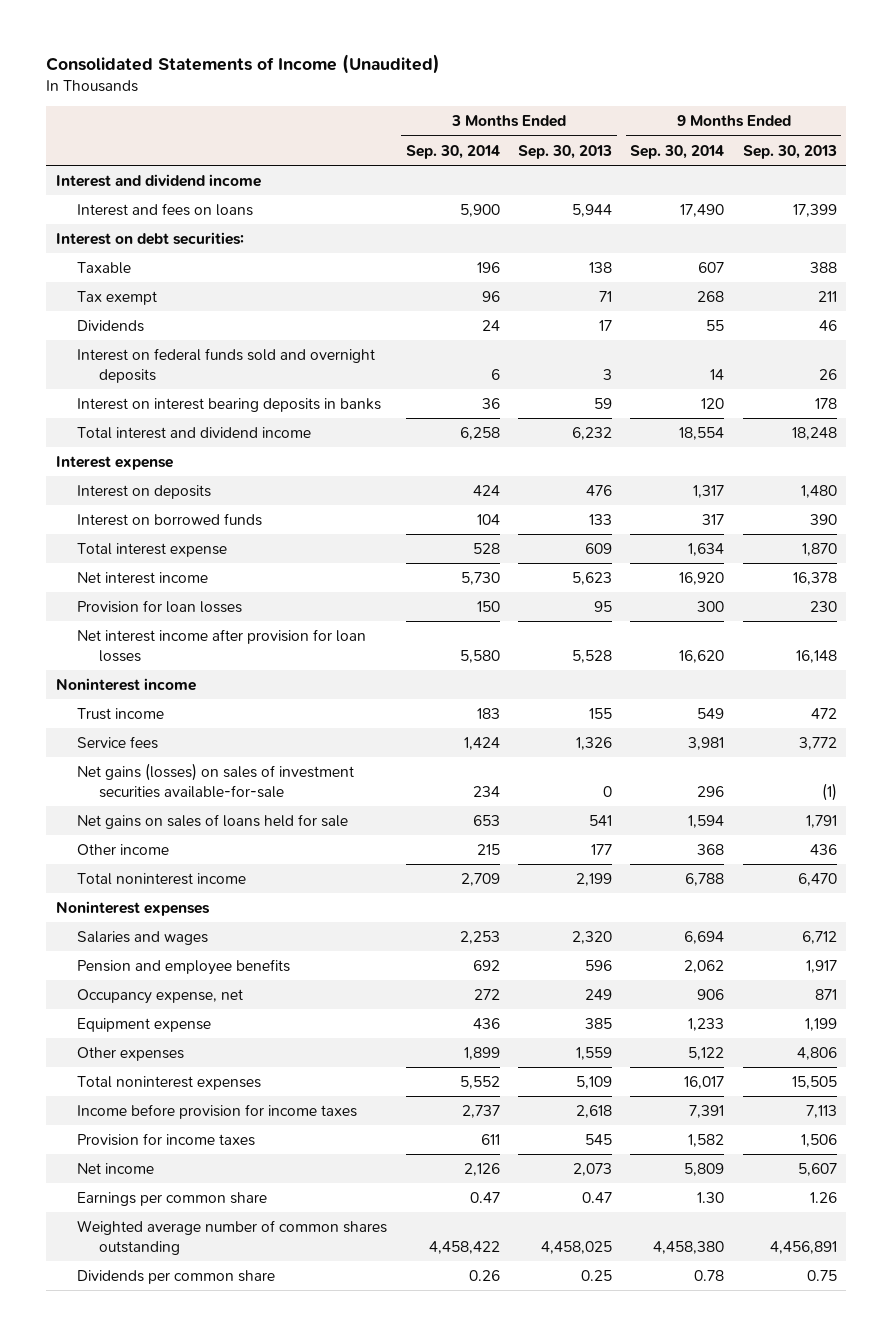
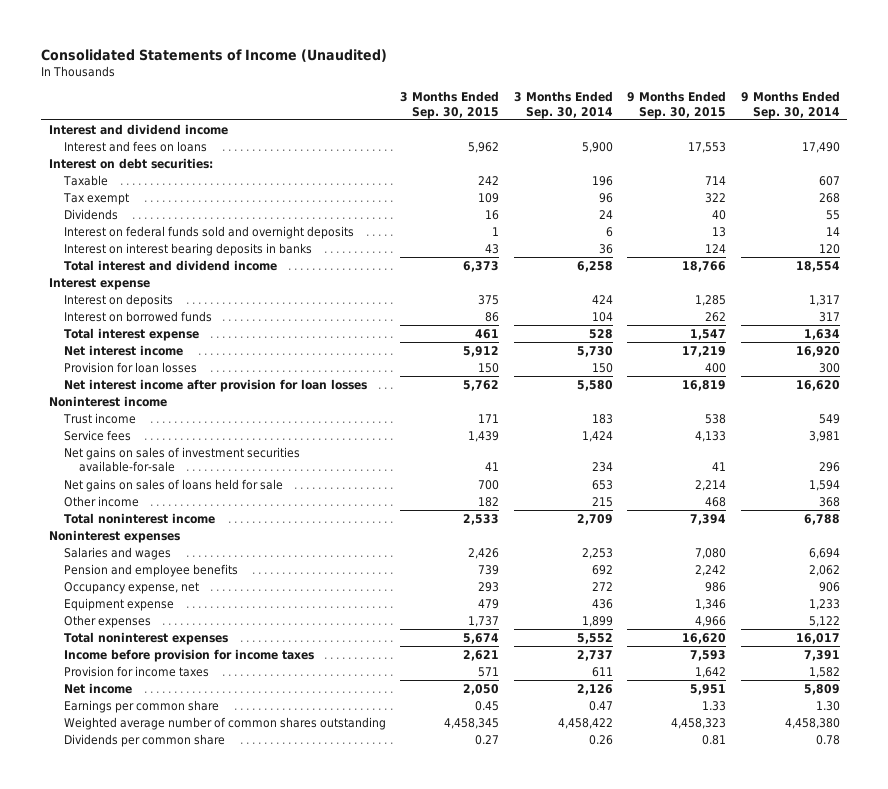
[517,144,612,159] Sep. 30, 2013 -> none
[742,144,837,159] Sep. 30, 2013 -> none
none -> [400,91,500,119] 3 Months Ended Sep. 30, 2015
none -> [627,91,727,119] 9 Months Ended Sep. 30, 2015
[77,762,355,798] Net gains (losses) on sales of investment securities available-for-sale -> [63,447,300,473] Net gains on sales of investment securities available-for-sale

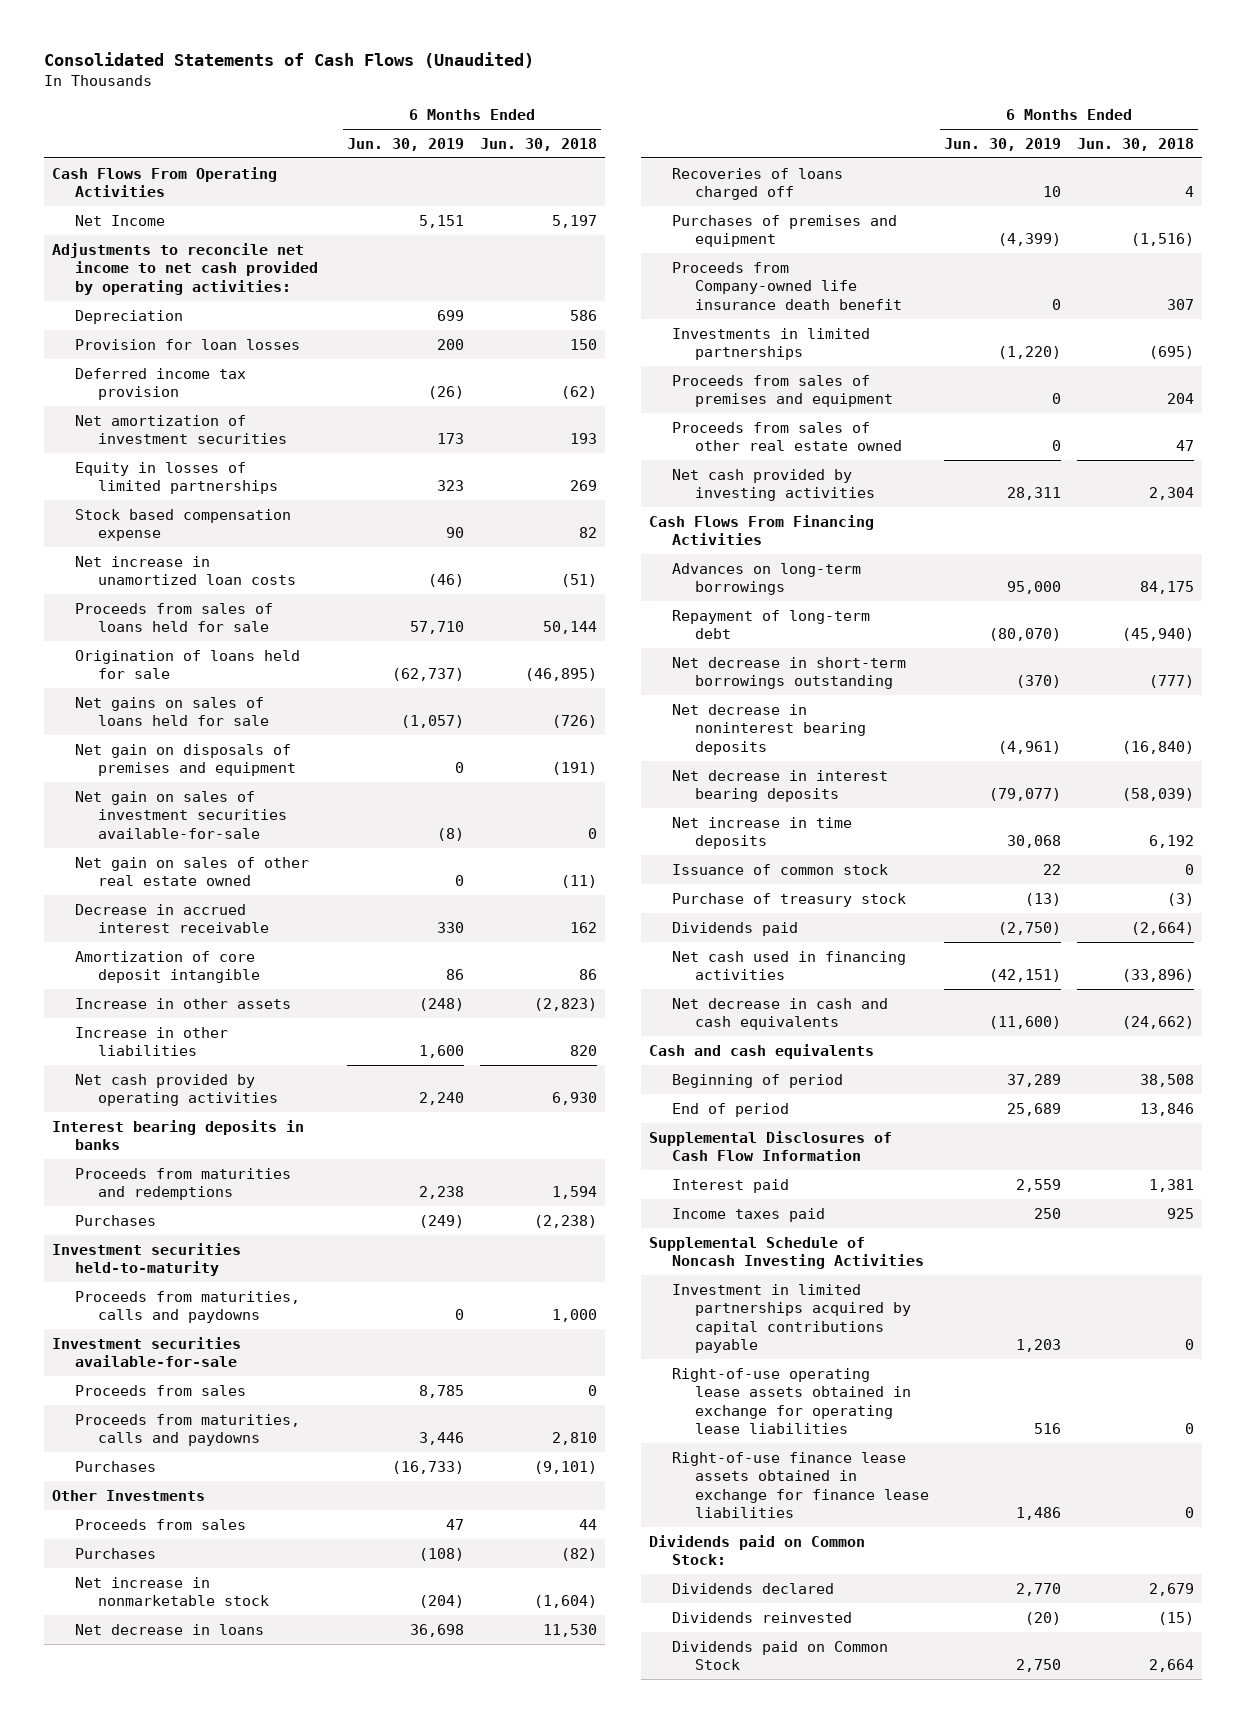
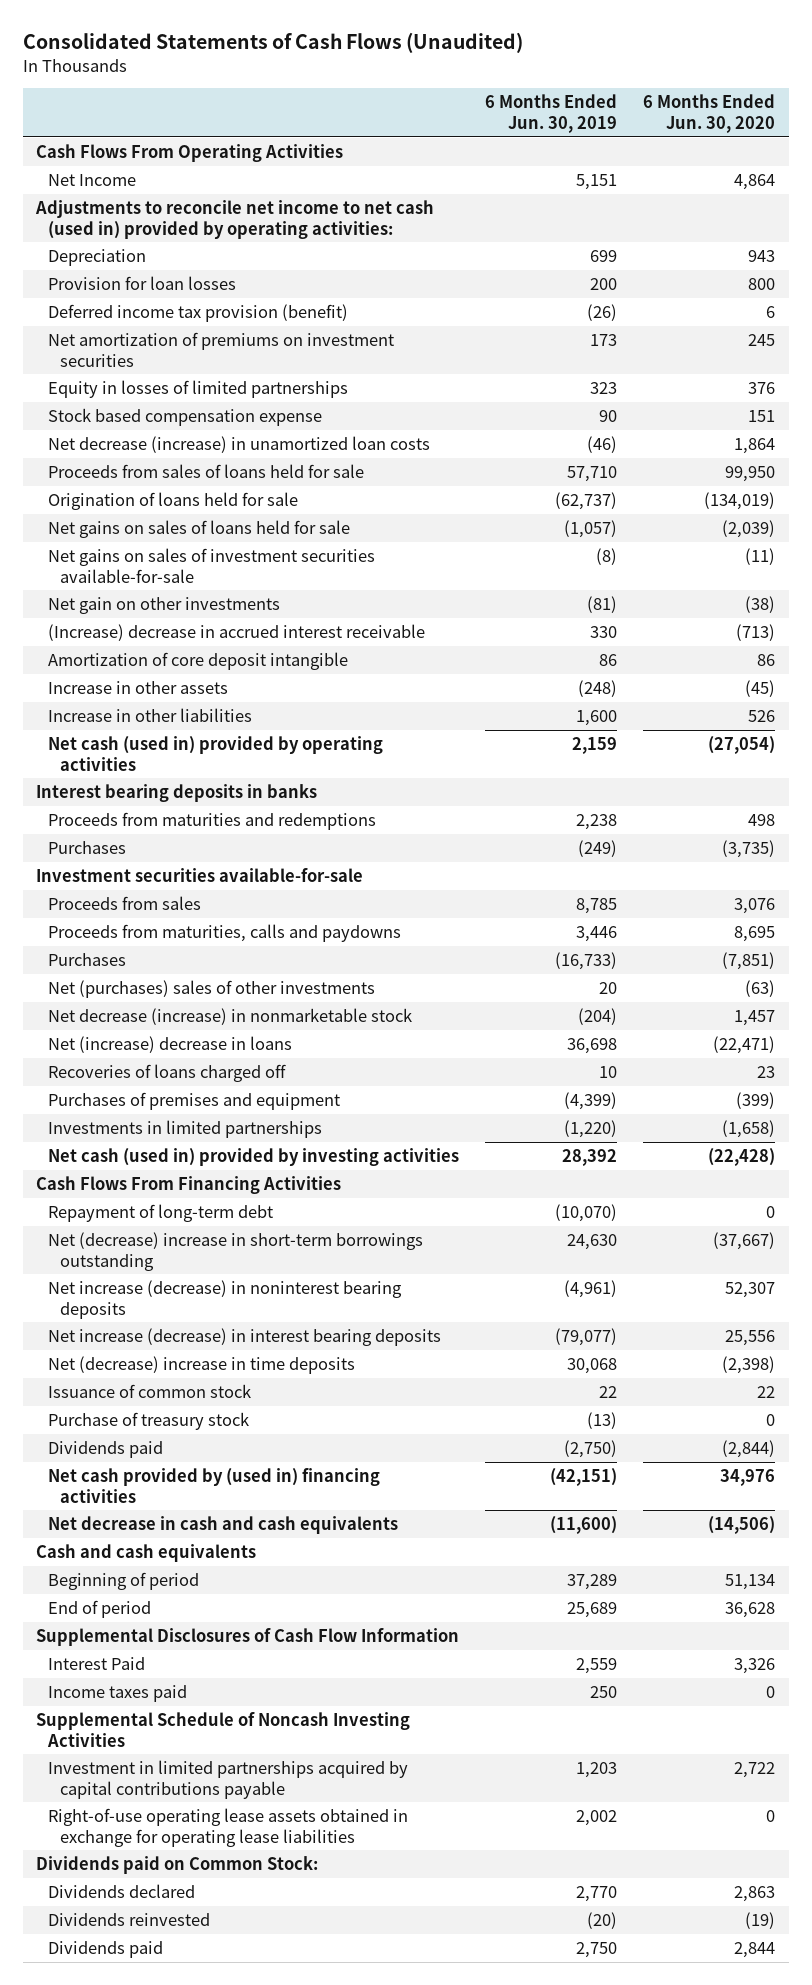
[479,137,597,151] Jun. 30, 2018 -> none
none -> [643,94,776,134] 6 Months Ended Jun. 30, 2020
[51,242,318,295] Adjustments to reconcile net income to net cash provided by operating activities: -> [35,199,435,239] Adjustments to reconcile net income to net cash (used in) provided by operating activities:
[74,367,246,401] Deferred income tax provision -> [48,303,349,322] Deferred income tax provision (benefit)
[74,414,287,445] Net amortization of investment securities -> [48,331,395,367] Net amortization of premiums on investment securities
[74,555,296,586] Net increase in unamortized loan costs -> [48,435,431,453] Net decrease (increase) in unamortized loan costs
[74,743,296,777] Net gain on disposals of premises and equipment -> none
[74,856,309,887] Net gain on sales of other real estate owned -> none
[74,790,287,839] Net gain on sales of investment securities available-for-sale -> [48,547,376,583] Net gains on sales of investment securities available-for-sale
none -> [48,596,281,614] Net gain on other investments
[74,903,269,934] Decrease in accrued interest receivable -> [48,623,426,641] (Increase) decrease in accrued interest receivable
[74,1073,278,1107] Net cash provided by operating activities -> [48,735,384,771] Net cash (used in) provided by operating activities
[419,1092,465,1106] 2,240 -> [572,736,618,754] 2,159
[51,1242,241,1277] Investment securities held-to-maturity -> none
[74,1290,300,1324] Proceeds from maturities, calls and paydowns -> none
[51,1489,205,1501] Other Investments -> none
[74,1518,246,1530] Proceeds from sales -> none
[74,1547,156,1559] Purchases -> none
none -> [48,979,376,998] Net (purchases) sales of other investments
[74,1576,269,1607] Net increase in nonmarketable stock -> [48,1007,413,1025] Net decrease (increase) in nonmarketable stock
[74,1623,264,1635] Net decrease in loans -> [48,1035,293,1053] Net (increase) decrease in loans
[671,261,902,310] Proceeds from Company-owned life insurance death benefit -> none
[671,374,893,408] Proceeds from sales of premises and equipment -> none
[671,421,902,452] Proceeds from sales of other real estate owned -> none
[671,468,875,502] Net cash provided by investing activities -> [48,1147,460,1166] Net cash (used in) provided by investing activities
[1007,487,1062,501] 28,311 -> [562,1148,618,1166] 28,392
[671,562,861,596] Advances on long-term borrowings -> none
[989,628,1062,642] (80,070) -> [555,1203,618,1222] (10,070)
[671,656,906,690] Net decrease in short-term borrowings outstanding -> [48,1231,424,1271] Net (decrease) increase in short-term borrowings outstanding
[1016,675,1062,689] (370) -> [567,1233,618,1250] 24,630
[671,703,866,755] Net decrease in noninterest bearing deposits -> [48,1279,403,1319] Net increase (decrease) in noninterest bearing deposits
[671,769,888,803] Net decrease in interest bearing deposits -> [48,1327,442,1346] Net increase (decrease) in interest bearing deposits
[671,816,852,850] Net increase in time deposits -> [48,1355,356,1374] Net (decrease) increase in time deposits
[671,950,906,981] Net cash used in financing activities -> [48,1467,381,1503] Net cash provided by (used in) financing activities
[671,1178,789,1193] Interest paid -> [48,1656,146,1670] Interest Paid
[671,1451,929,1519] Right-of-use finance lease assets obtained in exchange for finance lease liabilities -> none
[1034,1423,1062,1435] 516 -> [576,1809,618,1826] 2,002
[671,1640,888,1671] Dividends paid on Common Stock -> [48,1940,164,1958] Dividends paid

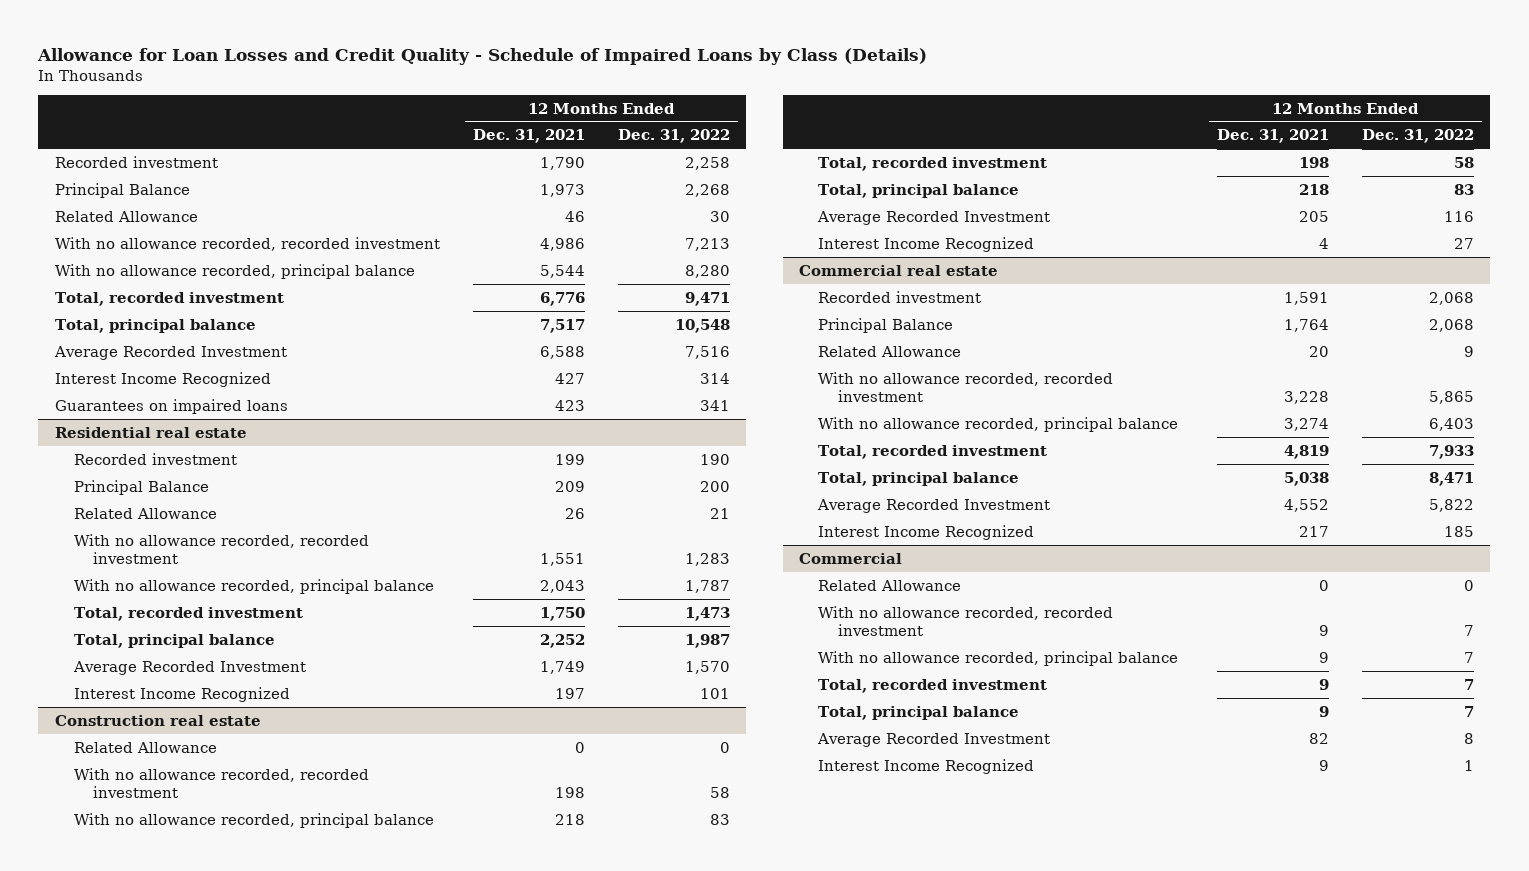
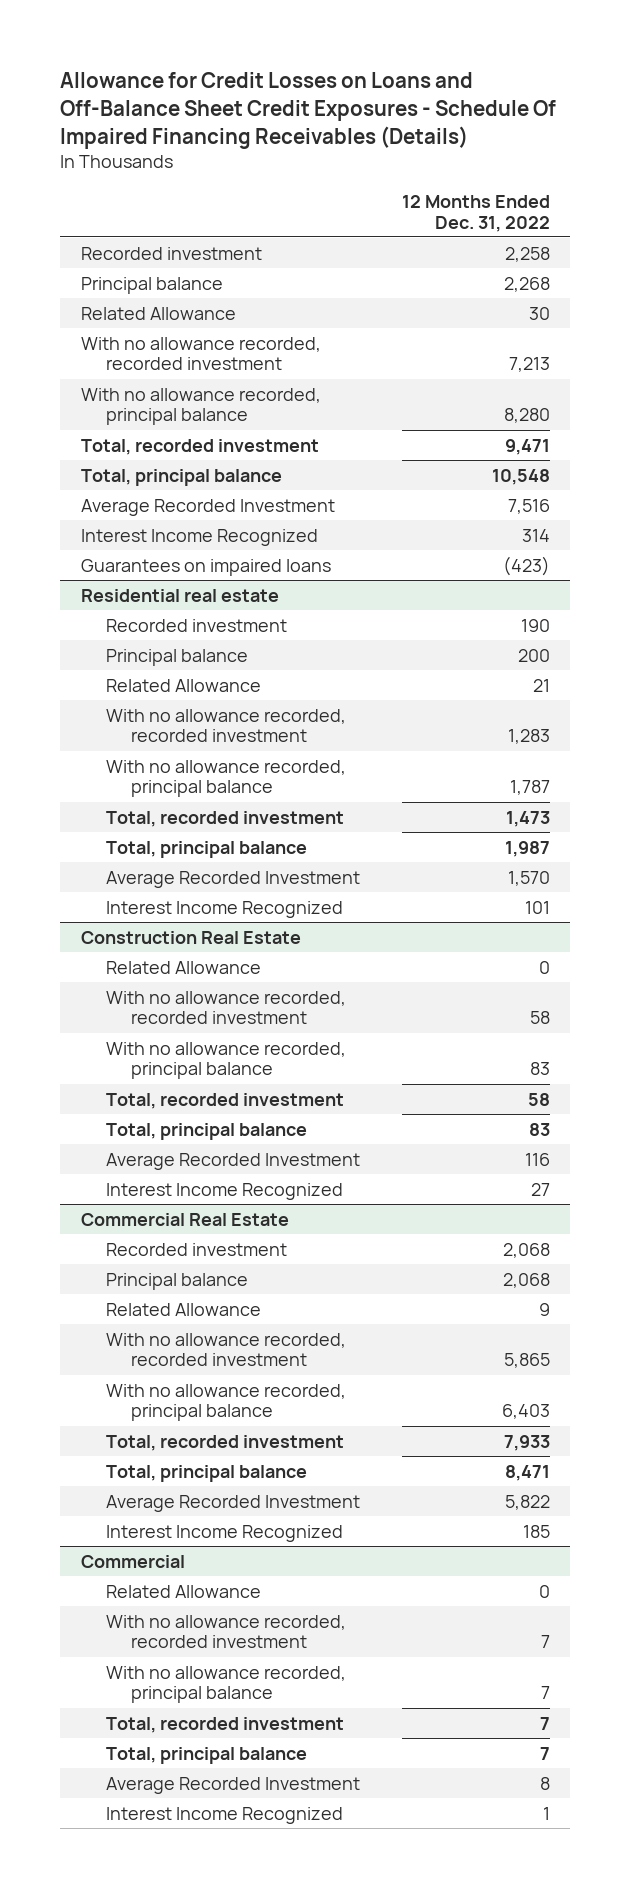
[37,48,928,66] Allowance for Loan Losses and Credit Quality - Schedule of Impaired Loans by Class (Details) -> [59,71,556,149] Allowance for Credit Losses on Loans and Off-Balance Sheet Credit Exposures - Schedule Of Impaired Financing Receivables (Details)
[472,129,585,144] Dec. 31, 2021 -> none
[54,182,190,198] Principal Balance -> [80,276,223,294] Principal balance
[699,399,730,411] 341 -> [502,555,550,576] (423)
[74,479,210,495] Principal Balance -> [105,648,248,666] Principal balance
[54,714,261,726] Construction real estate -> [80,930,301,944] Construction Real Estate
[799,264,999,276] Commercial real estate -> [80,1212,289,1226] Commercial Real Estate
[818,317,954,333] Principal Balance -> [105,1272,248,1290] Principal balance

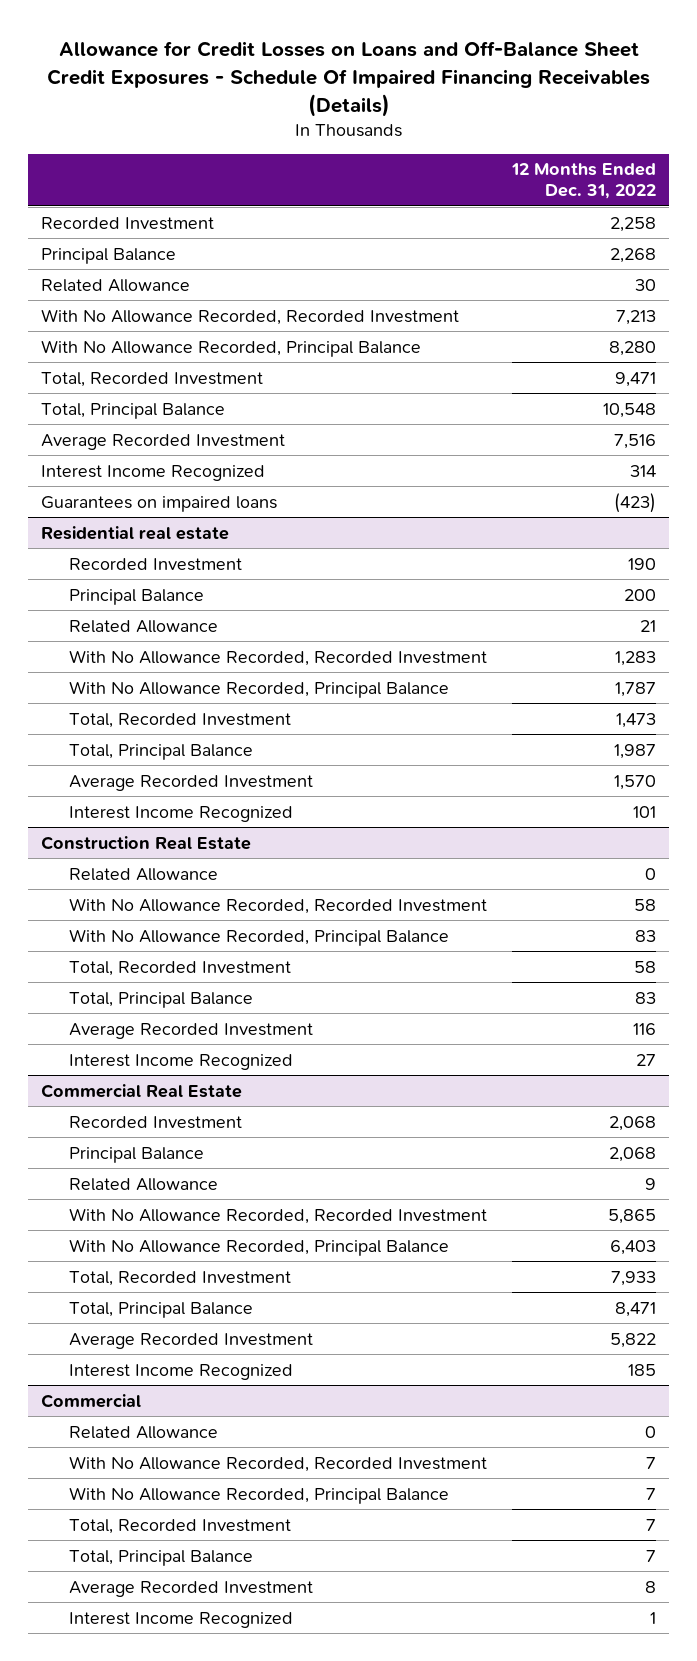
[80,246,262,260] Recorded investment -> [41,216,215,230] Recorded Investment
[80,276,223,294] Principal balance -> [41,247,177,264] Principal Balance
[80,336,321,371] With no allowance recorded, recorded investment -> [41,308,460,325] With No Allowance Recorded, Recorded Investment
[80,387,321,426] With no allowance recorded, principal balance -> [41,339,422,357] With No Allowance Recorded, Principal Balance
[80,438,319,455] Total, recorded investment -> [41,371,264,387] Total, Recorded Investment
[80,468,282,486] Total, principal balance -> [41,402,226,419] Total, Principal Balance
[105,618,287,632] Recorded investment -> [68,557,242,571] Recorded Investment
[105,648,248,666] Principal balance -> [68,588,204,605] Principal Balance
[105,708,346,743] With no allowance recorded, recorded investment -> [68,649,487,666] With No Allowance Recorded, Recorded Investment
[105,759,346,798] With no allowance recorded, principal balance -> [68,680,449,698] With No Allowance Recorded, Principal Balance
[105,810,344,827] Total, recorded investment -> [68,712,291,728] Total, Recorded Investment
[105,840,307,858] Total, principal balance -> [68,743,253,760] Total, Principal Balance
[105,990,346,1025] With no allowance recorded, recorded investment -> [68,897,487,914] With No Allowance Recorded, Recorded Investment
[105,1041,346,1080] With no allowance recorded, principal balance -> [68,928,449,946] With No Allowance Recorded, Principal Balance
[105,1092,344,1109] Total, recorded investment -> [68,960,291,976] Total, Recorded Investment
[105,1122,307,1140] Total, principal balance -> [68,991,253,1008] Total, Principal Balance
[105,1242,287,1256] Recorded investment -> [68,1115,242,1129] Recorded Investment
[105,1272,248,1290] Principal balance -> [68,1146,204,1163] Principal Balance
[105,1332,346,1367] With no allowance recorded, recorded investment -> [68,1207,487,1224] With No Allowance Recorded, Recorded Investment
[105,1383,346,1422] With no allowance recorded, principal balance -> [68,1238,449,1256] With No Allowance Recorded, Principal Balance
[105,1434,344,1451] Total, recorded investment -> [68,1270,291,1286] Total, Recorded Investment
[105,1464,307,1482] Total, principal balance -> [68,1301,253,1318] Total, Principal Balance
[105,1614,346,1649] With no allowance recorded, recorded investment -> [68,1455,487,1472] With No Allowance Recorded, Recorded Investment
[105,1665,346,1704] With no allowance recorded, principal balance -> [68,1486,449,1504] With No Allowance Recorded, Principal Balance
[105,1716,344,1733] Total, recorded investment -> [68,1518,291,1534] Total, Recorded Investment
[105,1746,307,1764] Total, principal balance -> [68,1549,253,1566] Total, Principal Balance

